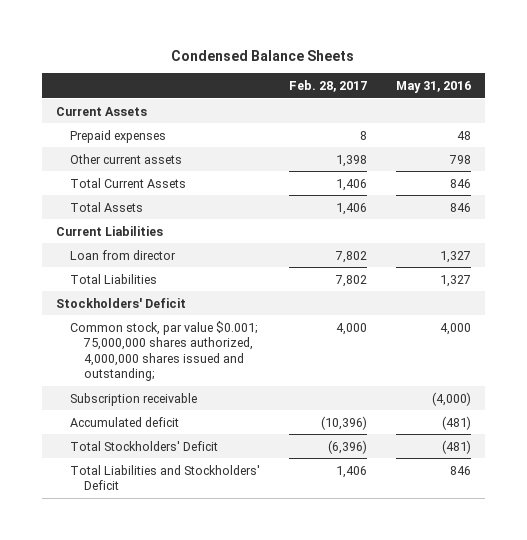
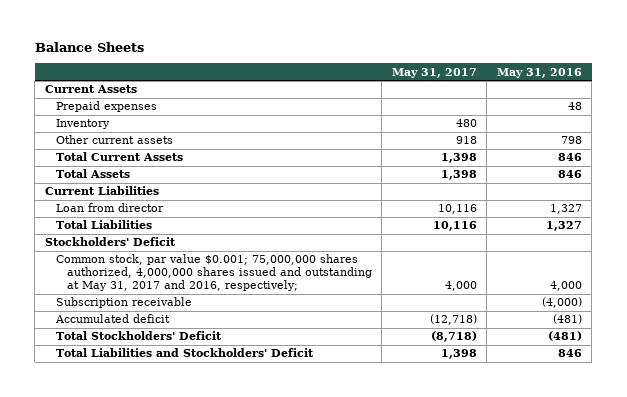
[171,50,355,62] Condensed Balance Sheets -> [34,42,144,53] Balance Sheets
[288,79,367,92] Feb. 28, 2017 -> none
none -> [391,67,477,78] May 31, 2017
none -> [55,119,110,130] Inventory
[69,320,258,382] Common stock, par value $0.001; 75,000,000 shares authorized, 4,000,000 shares issued and outstanding; -> [55,254,373,292] Common stock, par value $0.001; 75,000,000 shares authorized, 4,000,000 shares issued and outstanding at May 31, 2017 and 2016, respectively;

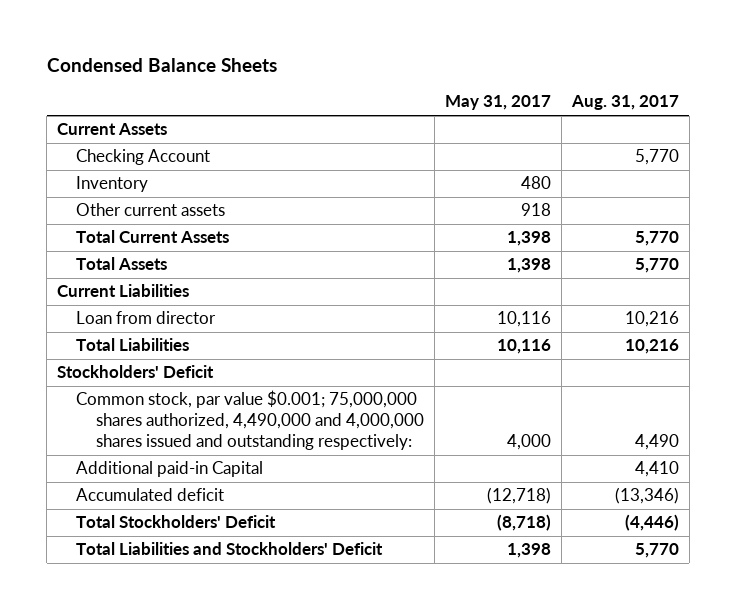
[34,42,144,53] Balance Sheets -> [46,57,277,72] Condensed Balance Sheets
[496,67,582,78] May 31, 2016 -> none
none -> [570,95,679,111] Aug. 31, 2017
[55,101,157,113] Prepaid expenses -> none
none -> [76,149,211,166] Checking Account
[55,297,192,309] Subscription receivable -> none
[55,254,373,292] Common stock, par value $0.001; 75,000,000 shares authorized, 4,000,000 shares issued and outstanding at May 31, 2017 and 2016, respectively; -> [76,390,424,451] Common stock, par value $0.001; 75,000,000 shares authorized, 4,490,000 and 4,000,000 shares issued and outstanding respectively:
none -> [76,461,264,478] Additional paid-in Capital

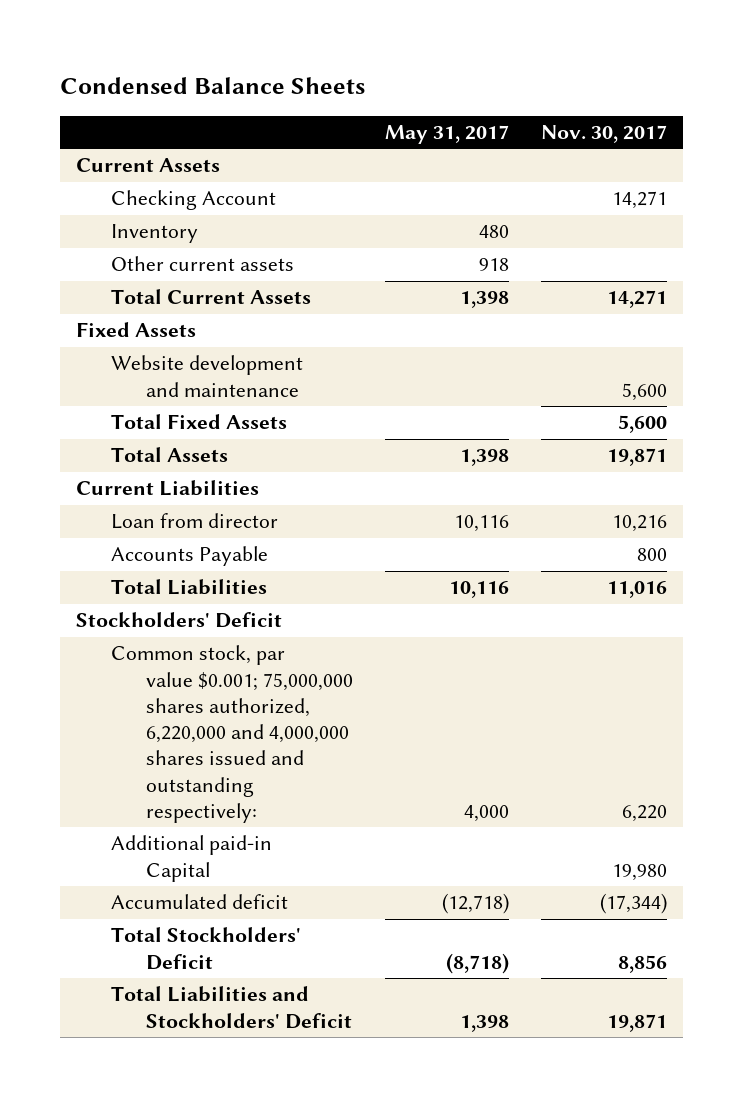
[570,95,679,111] Aug. 31, 2017 -> none
none -> [540,124,667,143] Nov. 30, 2017
none -> [76,322,197,338] Fixed Assets
none -> [110,355,303,397] Website development and maintenance
none -> [110,414,287,430] Total Fixed Assets
none -> [110,546,268,567] Accounts Payable
[76,390,424,451] Common stock, par value $0.001; 75,000,000 shares authorized, 4,490,000 and 4,000,000 shares issued and outstanding respectively: -> [110,645,353,824] Common stock, par value $0.001; 75,000,000 shares authorized, 6,220,000 and 4,000,000 shares issued and outstanding respectively:

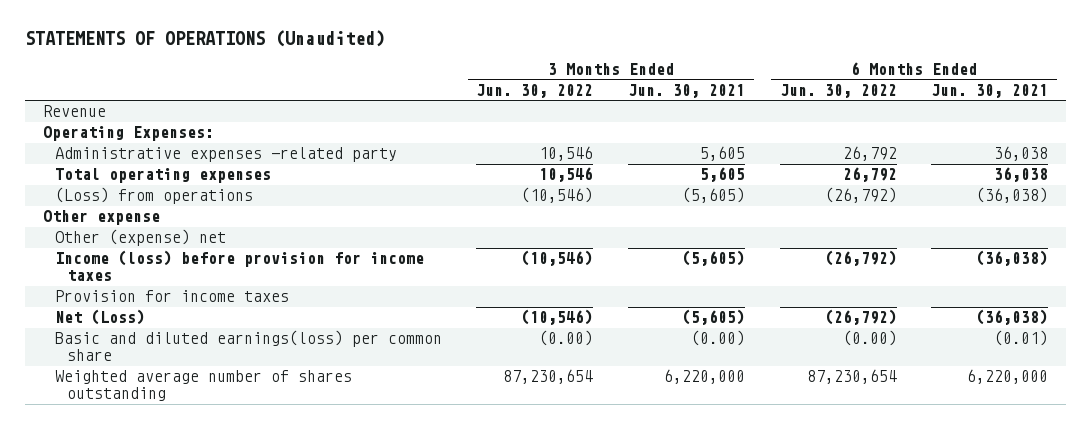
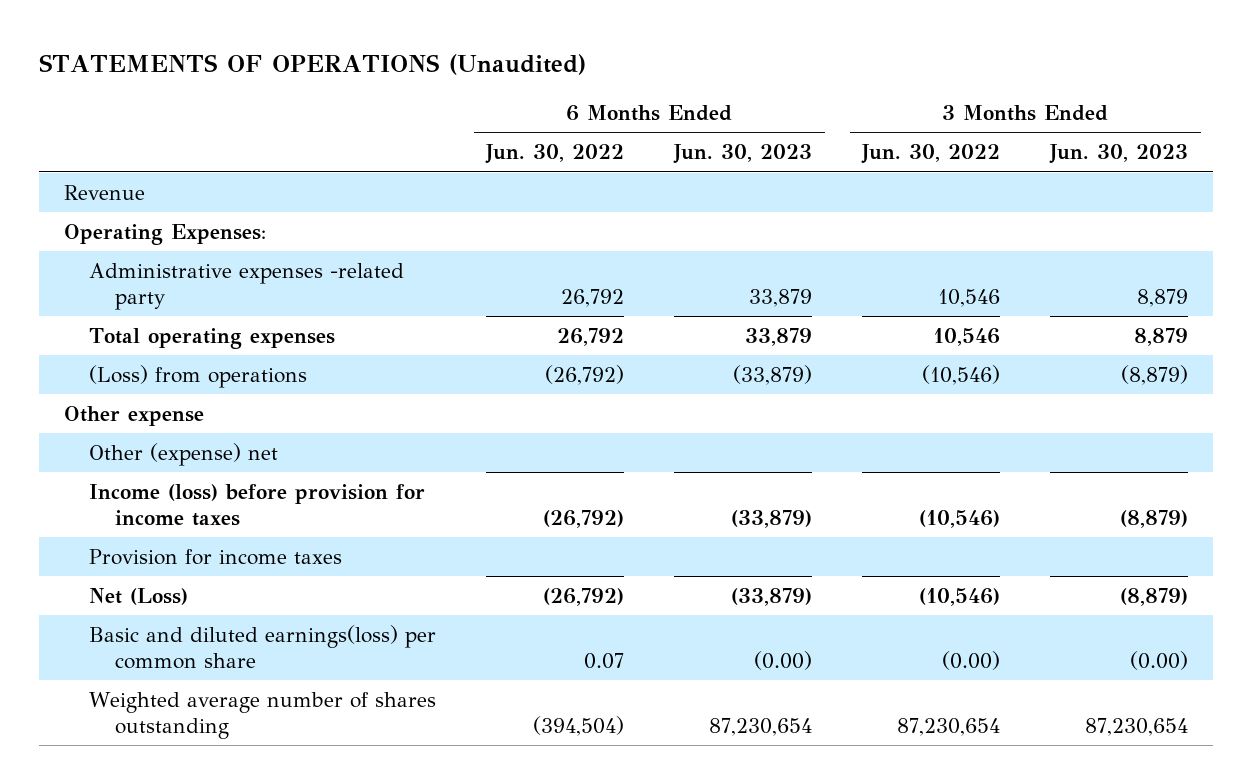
[627,83,745,98] Jun. 30, 2021 -> none
[931,83,1049,98] Jun. 30, 2021 -> none
none -> [673,144,813,165] Jun. 30, 2023
none -> [1049,144,1189,165] Jun. 30, 2023
[842,330,897,347] (0.00) -> [584,652,625,669] 0.07
[806,369,897,385] 87,230,654 -> [533,715,625,736] (394,504)

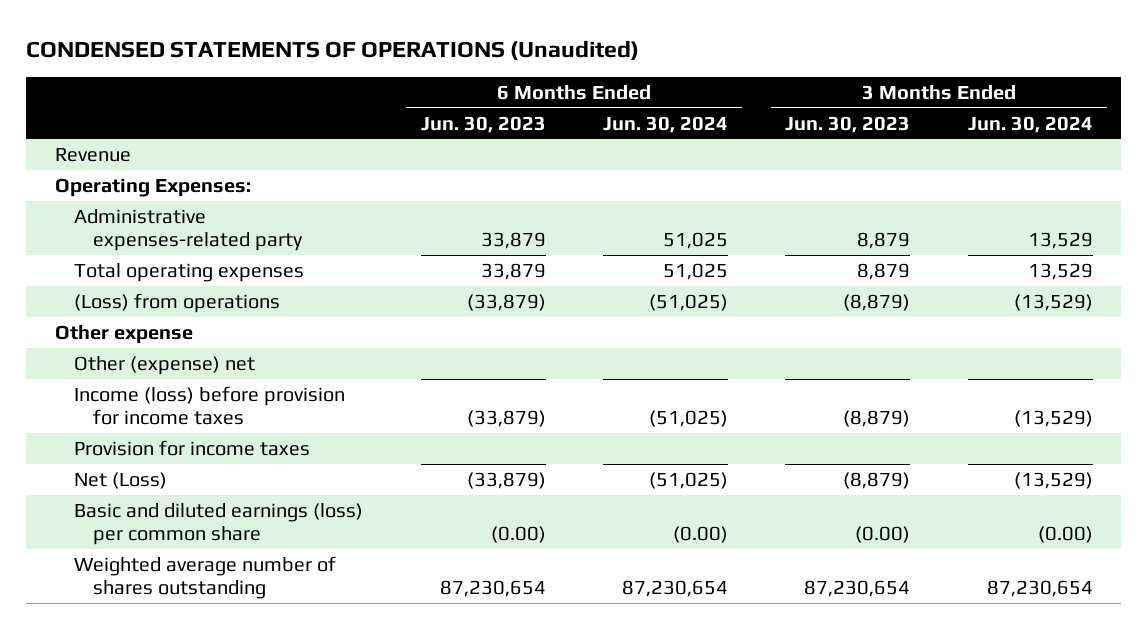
[39,53,587,75] STATEMENTS OF OPERATIONS (Unaudited) -> [26,40,640,61] CONDENSED STATEMENTS OF OPERATIONS (Unaudited)
[485,144,625,165] Jun. 30, 2022 -> none
[861,144,1001,165] Jun. 30, 2022 -> none
none -> [602,115,728,133] Jun. 30, 2024
none -> [967,115,1093,133] Jun. 30, 2024
[89,262,405,310] Administrative expenses -related party -> [74,208,304,251] Administrative expenses-related party
[89,624,437,669] Basic and diluted earnings(loss) per common share -> [74,502,364,545] Basic and diluted earnings (loss) per common share

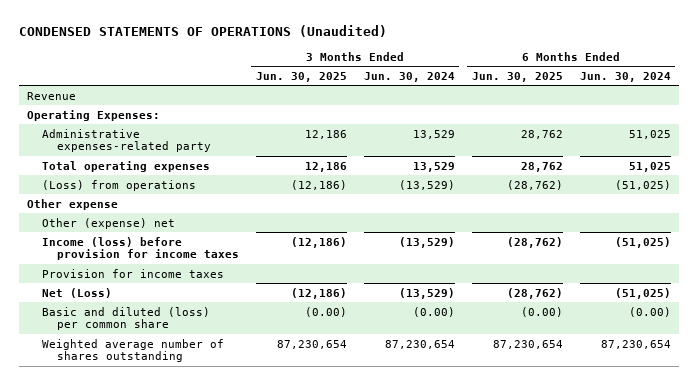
[420,115,546,133] Jun. 30, 2023 -> none
[785,115,911,133] Jun. 30, 2023 -> none
none -> [255,71,347,82] Jun. 30, 2025
none -> [471,71,563,82] Jun. 30, 2025
[74,502,364,545] Basic and diluted earnings (loss) per common share -> [41,306,210,331] Basic and diluted (loss) per common share

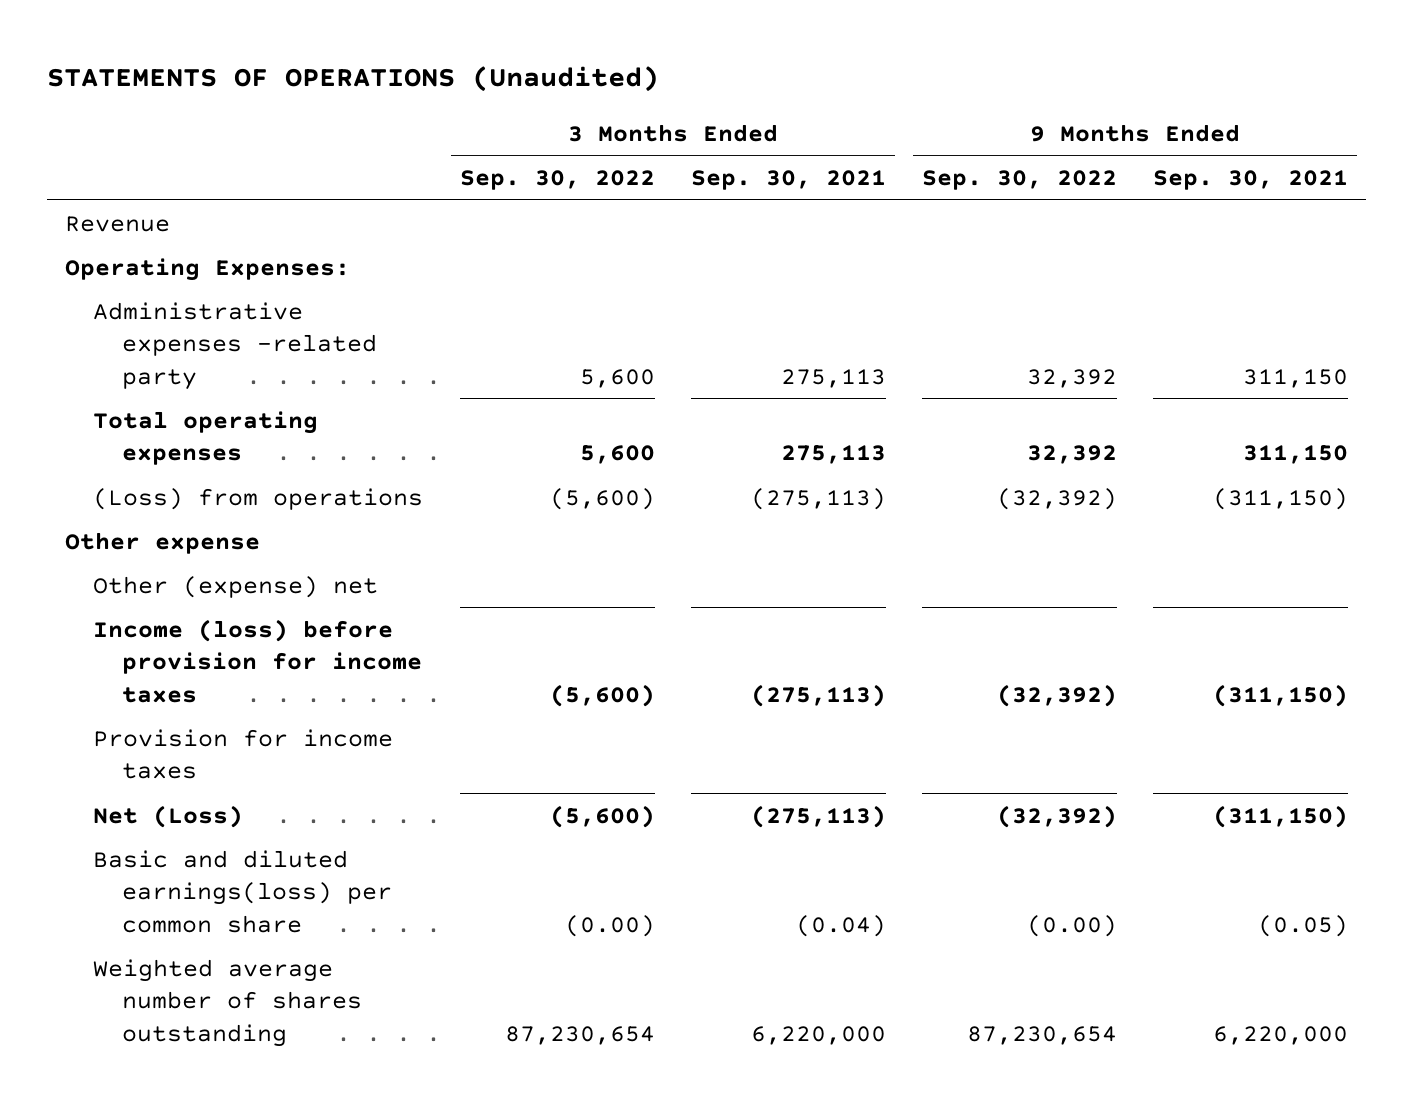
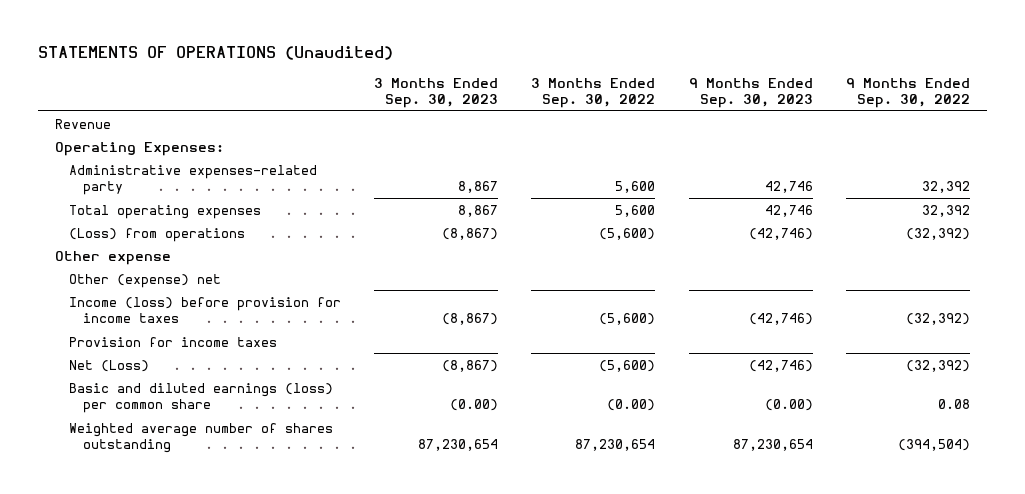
[690,170,886,191] Sep. 30, 2021 -> none
[1153,170,1349,191] Sep. 30, 2021 -> none
none -> [374,77,499,109] 3 Months Ended Sep. 30, 2023
none -> [688,77,813,109] 9 Months Ended Sep. 30, 2023
[93,301,377,390] Administrative expenses -related party -> [68,164,317,196] Administrative expenses-related party
[93,849,392,933] Basic and diluted earnings(loss) per common share -> [68,382,333,414] Basic and diluted earnings (loss) per common share
[1027,914,1118,937] (0.00) -> [938,399,971,410] 0.08
[967,1025,1118,1045] 87,230,654 -> [898,439,971,452] (394,504)

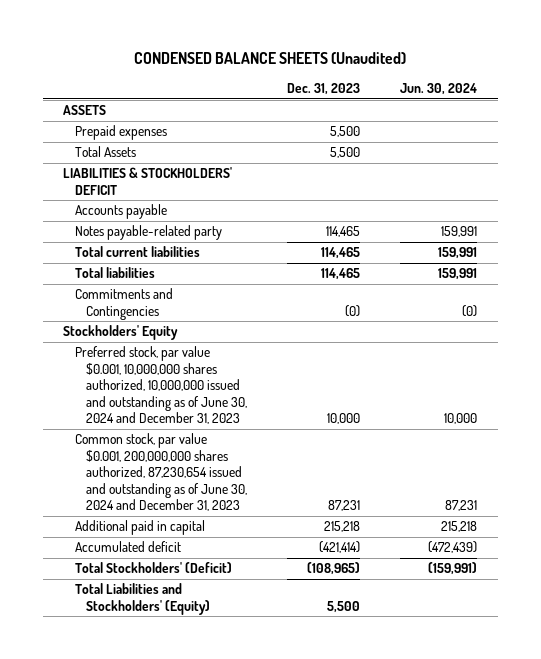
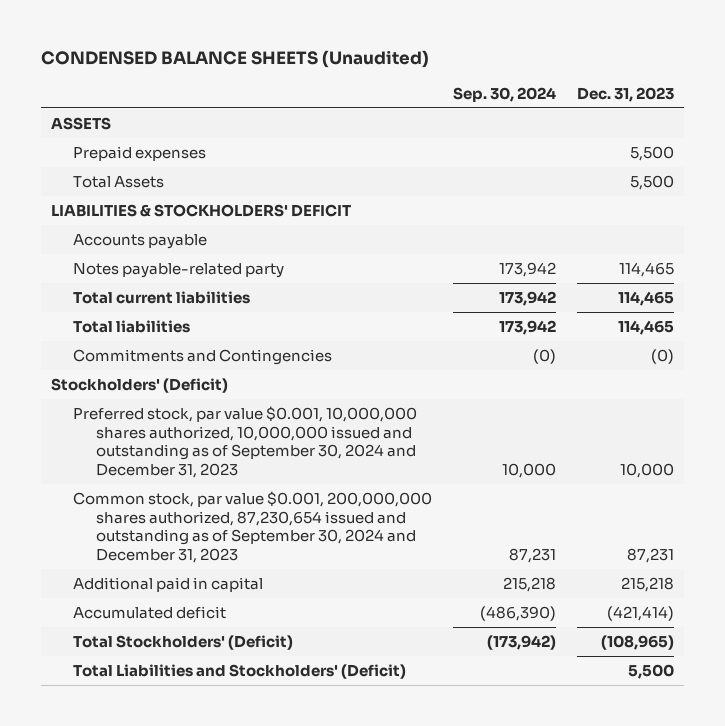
[400,83,478,96] Jun. 30, 2024 -> none
none -> [453,86,557,102] Sep. 30, 2024
[63,325,179,341] Stockholders' Equity -> [50,378,228,394] Stockholders' (Deficit)
[74,346,248,425] Preferred stock, par value $0.001, 10,000,000 shares authorized, 10,000,000 issued and outstanding as of June 30, 2024 and December 31, 2023 -> [73,406,418,479] Preferred stock, par value $0.001, 10,000,000 shares authorized, 10,000,000 issued and outstanding as of September 30, 2024 and December 31, 2023
[74,433,248,512] Common stock, par value $0.001, 200,000,000 shares authorized, 87,230,654 issued and outstanding as of June 30, 2024 and December 31, 2023 -> [73,491,433,564] Common stock, par value $0.001, 200,000,000 shares authorized, 87,230,654 issued and outstanding as of September 30, 2024 and December 31, 2023
[74,583,211,615] Total Liabilities and Stockholders' (Equity) -> [73,664,407,680] Total Liabilities and Stockholders' (Deficit)

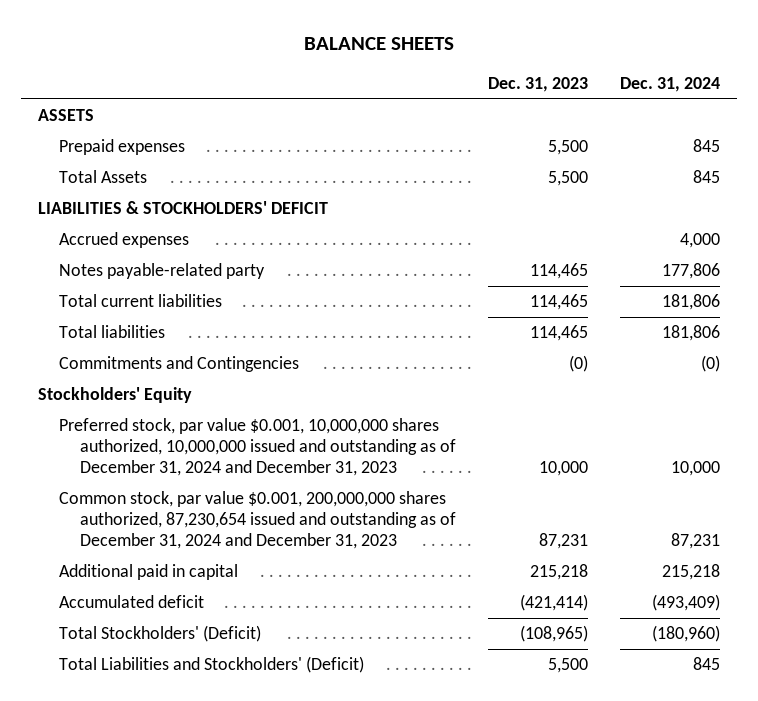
[40,49,429,68] CONDENSED BALANCE SHEETS (Unaudited) -> [304,36,455,50] BALANCE SHEETS
[453,86,557,102] Sep. 30, 2024 -> none
none -> [620,77,721,93] Dec. 31, 2024
[73,234,208,250] Accounts payable -> [58,232,189,249] Accrued expenses
[50,378,228,394] Stockholders' (Deficit) -> [37,387,192,404] Stockholders' Equity
[73,406,418,479] Preferred stock, par value $0.001, 10,000,000 shares authorized, 10,000,000 issued and outstanding as of September 30, 2024 and December 31, 2023 -> [58,418,457,477] Preferred stock, par value $0.001, 10,000,000 shares authorized, 10,000,000 issued and outstanding as of December 31, 2024 and December 31, 2023
[73,491,433,564] Common stock, par value $0.001, 200,000,000 shares authorized, 87,230,654 issued and outstanding as of September 30, 2024 and December 31, 2023 -> [58,491,457,550] Common stock, par value $0.001, 200,000,000 shares authorized, 87,230,654 issued and outstanding as of December 31, 2024 and December 31, 2023

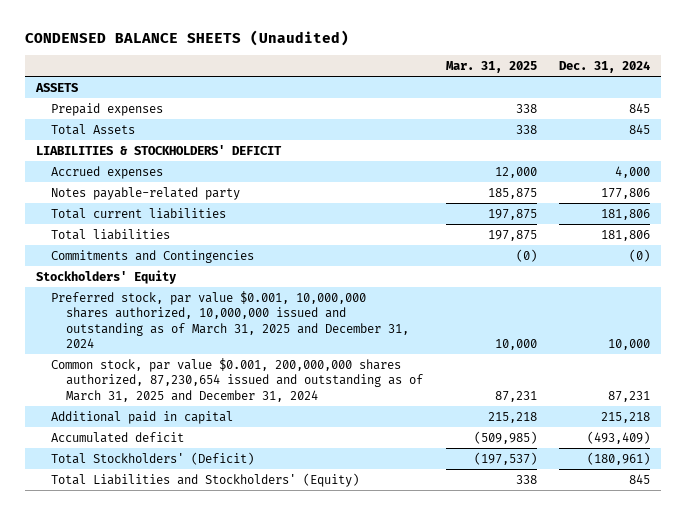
[304,36,455,50] BALANCE SHEETS -> [24,30,349,47] CONDENSED BALANCE SHEETS (Unaudited)
[488,77,589,93] Dec. 31, 2023 -> none
none -> [445,61,537,74] Mar. 31, 2025
[58,418,457,477] Preferred stock, par value $0.001, 10,000,000 shares authorized, 10,000,000 issued and outstanding as of December 31, 2024 and December 31, 2023 -> [50,290,410,349] Preferred stock, par value $0.001, 10,000,000 shares authorized, 10,000,000 issued and outstanding as of March 31, 2025 and December 31, 2024
[58,491,457,550] Common stock, par value $0.001, 200,000,000 shares authorized, 87,230,654 issued and outstanding as of December 31, 2024 and December 31, 2023 -> [50,357,424,402] Common stock, par value $0.001, 200,000,000 shares authorized, 87,230,654 issued and outstanding as of March 31, 2025 and December 31, 2024
[652,625,721,643] (180,960) -> [587,451,651,465] (180,961)
[58,656,364,674] Total Liabilities and Stockholders' (Deficit) -> [50,472,359,487] Total Liabilities and Stockholders' (Equity)

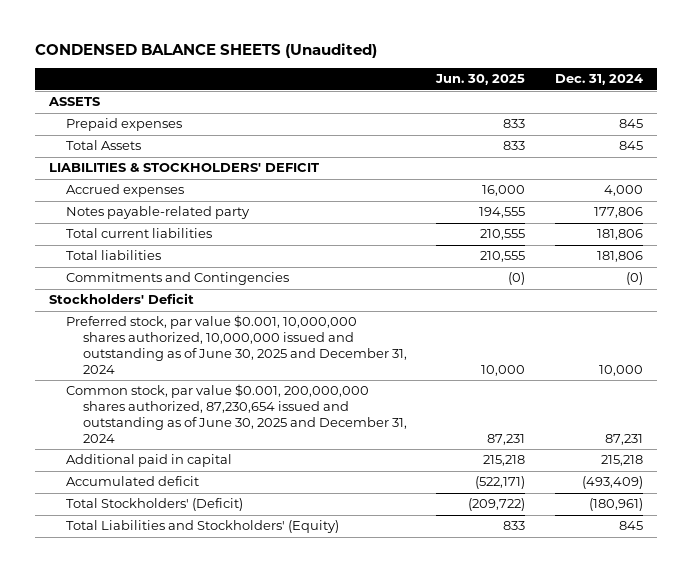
[445,61,537,74] Mar. 31, 2025 -> none
none -> [435,74,526,86] Jun. 30, 2025
[35,269,177,284] Stockholders' Equity -> [49,293,195,305] Stockholders' Deficit
[50,290,410,349] Preferred stock, par value $0.001, 10,000,000 shares authorized, 10,000,000 issued and outstanding as of March 31, 2025 and December 31, 2024 -> [66,315,407,374] Preferred stock, par value $0.001, 10,000,000 shares authorized, 10,000,000 issued and outstanding as of June 30, 2025 and December 31, 2024
[50,357,424,402] Common stock, par value $0.001, 200,000,000 shares authorized, 87,230,654 issued and outstanding as of March 31, 2025 and December 31, 2024 -> [66,384,407,443] Common stock, par value $0.001, 200,000,000 shares authorized, 87,230,654 issued and outstanding as of June 30, 2025 and December 31, 2024

